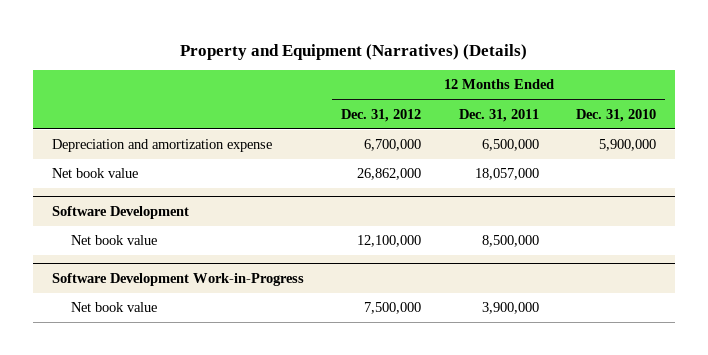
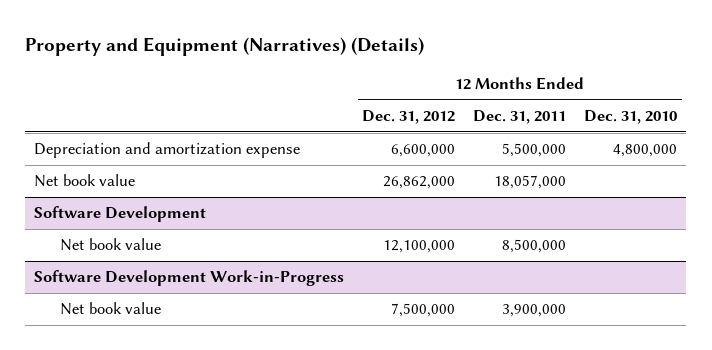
[364,139,422,152] 6,700,000 -> [391,144,456,158] 6,600,000
[481,139,539,152] 6,500,000 -> [502,143,567,158] 5,500,000
[598,139,656,152] 5,900,000 -> [613,144,678,158] 4,800,000

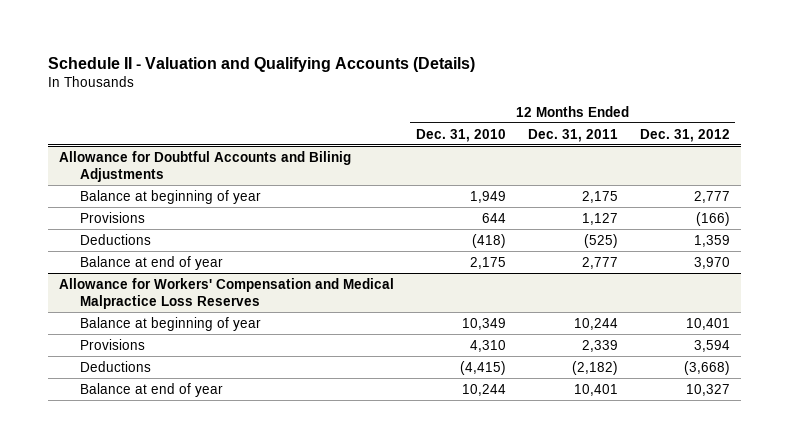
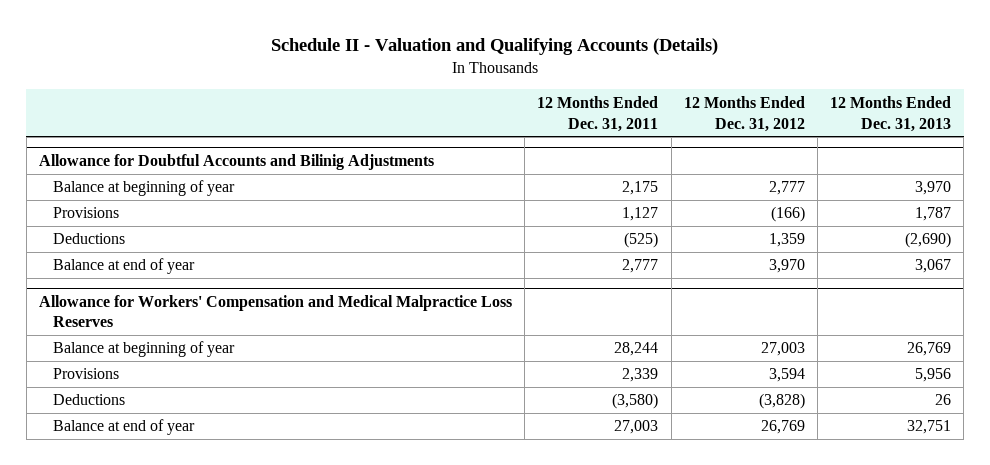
[415,128,506,142] Dec. 31, 2010 -> none
none -> [830,95,952,132] 12 Months Ended Dec. 31, 2013
[573,317,618,330] 10,244 -> [614,342,659,357] 28,244
[685,317,730,330] 10,401 -> [760,342,805,357] 27,003
[571,360,618,375] (2,182) -> [612,393,659,410] (3,580)
[683,360,730,375] (3,668) -> [758,393,805,410] (3,828)
[573,383,618,396] 10,401 -> [614,420,659,435] 27,003
[685,383,730,396] 10,327 -> [760,420,805,435] 26,769

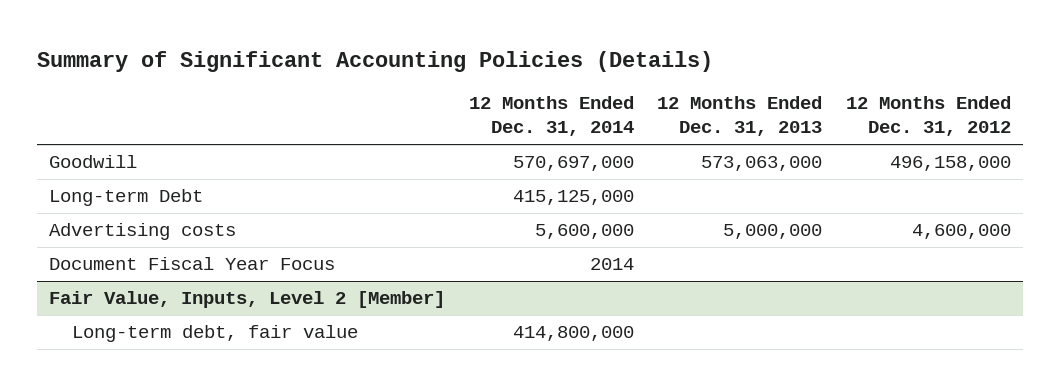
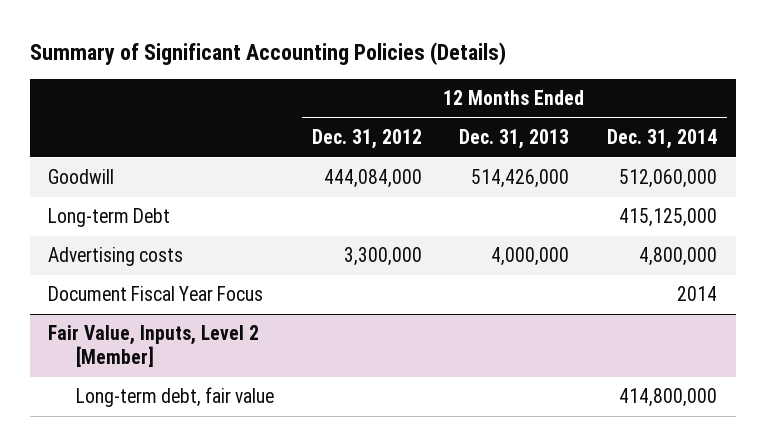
[512,156,634,172] 570,697,000 -> [619,169,718,189] 512,060,000
[701,156,823,172] 573,063,000 -> [471,169,570,189] 514,426,000
[889,156,1011,172] 496,158,000 -> [323,169,422,189] 444,084,000
[534,224,634,240] 5,600,000 -> [639,247,718,267] 4,800,000
[723,224,823,240] 5,000,000 -> [491,247,570,267] 4,000,000
[911,224,1011,240] 4,600,000 -> [343,247,422,267] 3,300,000

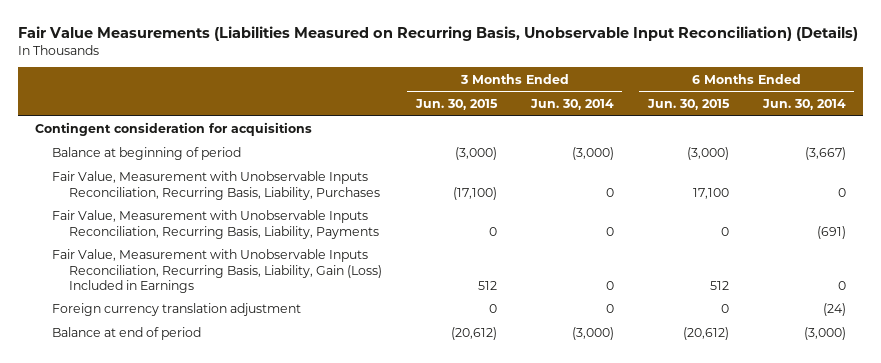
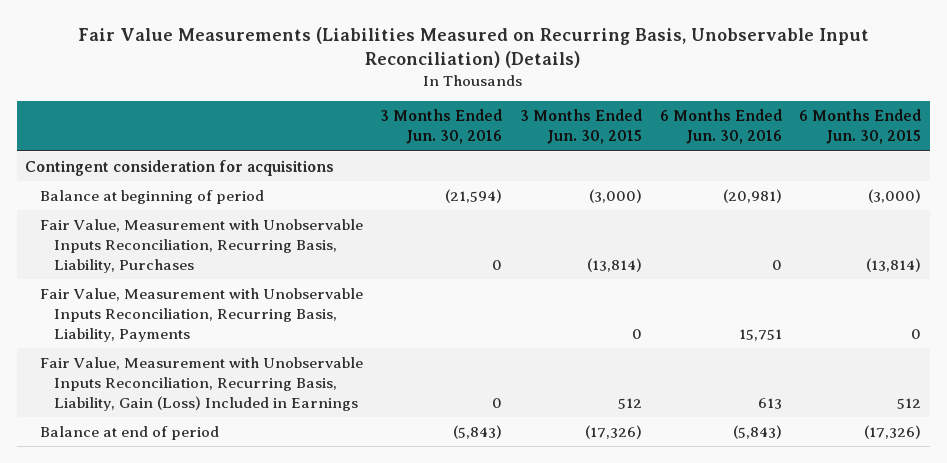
[529,99,614,111] Jun. 30, 2014 -> none
[761,99,846,111] Jun. 30, 2014 -> none
none -> [380,109,503,145] 3 Months Ended Jun. 30, 2016
none -> [659,109,782,145] 6 Months Ended Jun. 30, 2016
[452,186,497,200] (17,100) -> [587,257,643,272] (13,814)
[692,187,729,199] 17,100 -> [866,257,922,272] (13,814)
[51,303,301,317] Foreign currency translation adjustment -> none
[450,327,497,341] (20,612) -> [585,425,643,440] (17,326)
[682,327,729,341] (20,612) -> [864,425,922,440] (17,326)

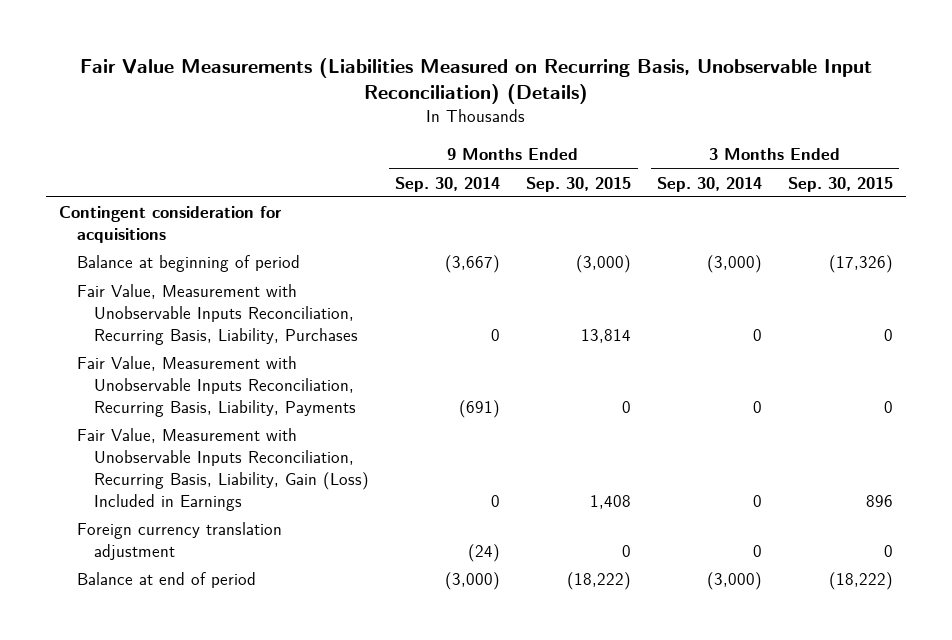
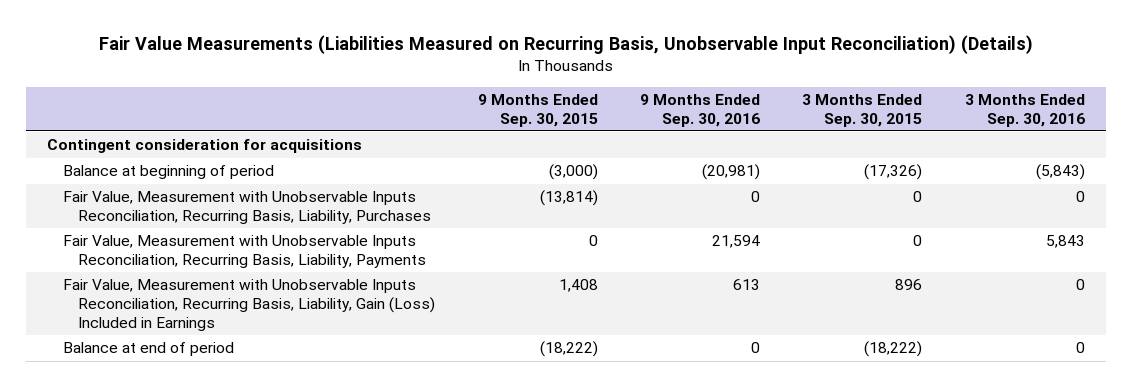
[395,176,501,192] Sep. 30, 2014 -> none
[657,176,763,192] Sep. 30, 2014 -> none
none -> [640,94,761,127] 9 Months Ended Sep. 30, 2016
none -> [964,94,1085,127] 3 Months Ended Sep. 30, 2016
[581,328,632,343] 13,814 -> [539,190,598,207] (13,814)
[76,522,282,561] Foreign currency translation adjustment -> none

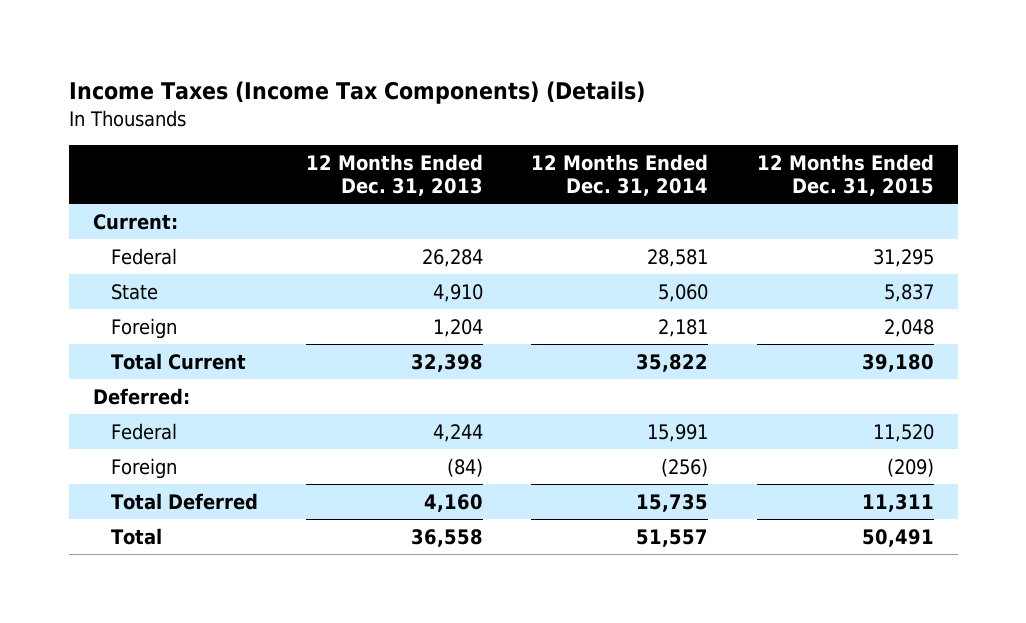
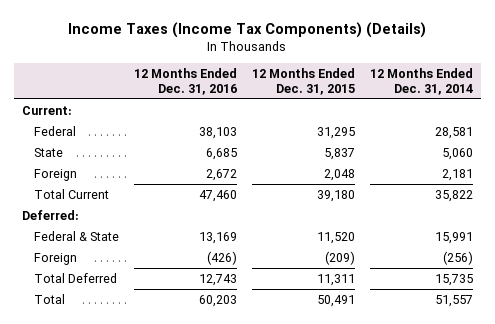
[306,154,484,197] 12 Months Ended Dec. 31, 2013 -> none
none -> [134,68,238,95] 12 Months Ended Dec. 31, 2016
[111,422,178,440] Federal -> [34,230,120,241] Federal & State

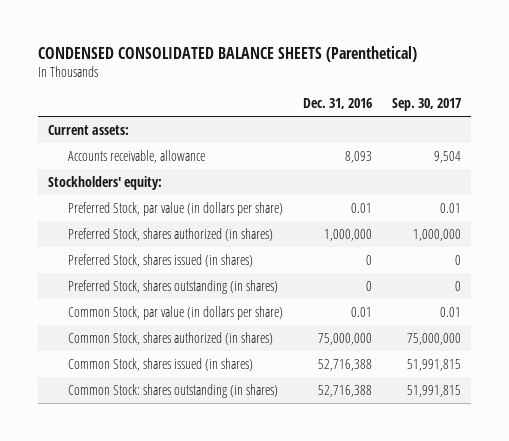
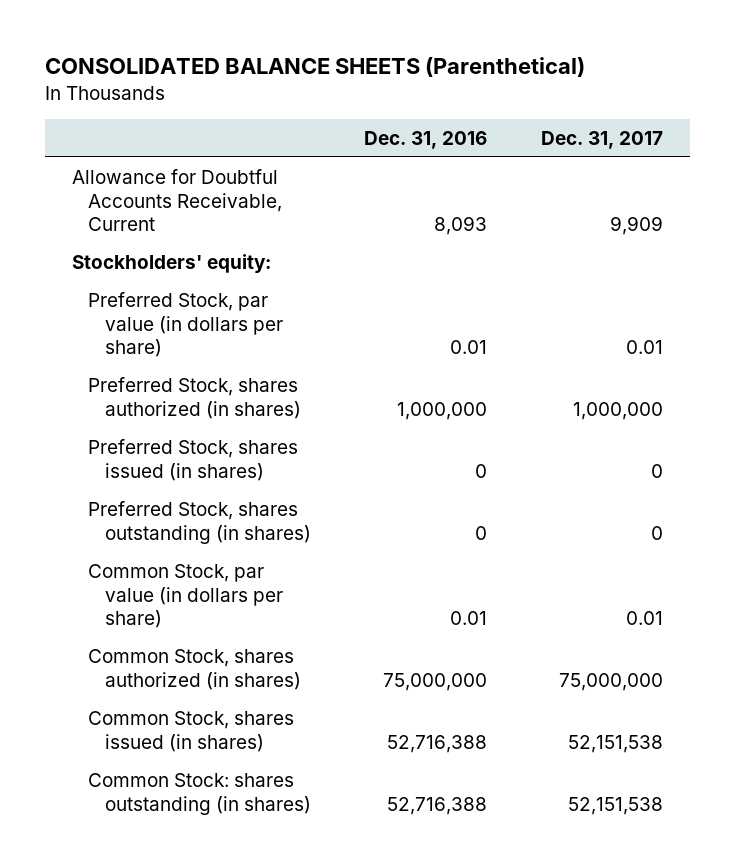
[37,45,417,62] CONDENSED CONSOLIDATED BALANCE SHEETS (Parenthetical) -> [44,57,585,78] CONSOLIDATED BALANCE SHEETS (Parenthetical)
[391,97,461,111] Sep. 30, 2017 -> none
none -> [540,130,663,149] Dec. 31, 2017
[47,124,129,135] Current assets: -> none
[67,149,205,163] Accounts receivable, allowance -> [71,168,283,232] Allowance for Doubtful Accounts Receivable, Current

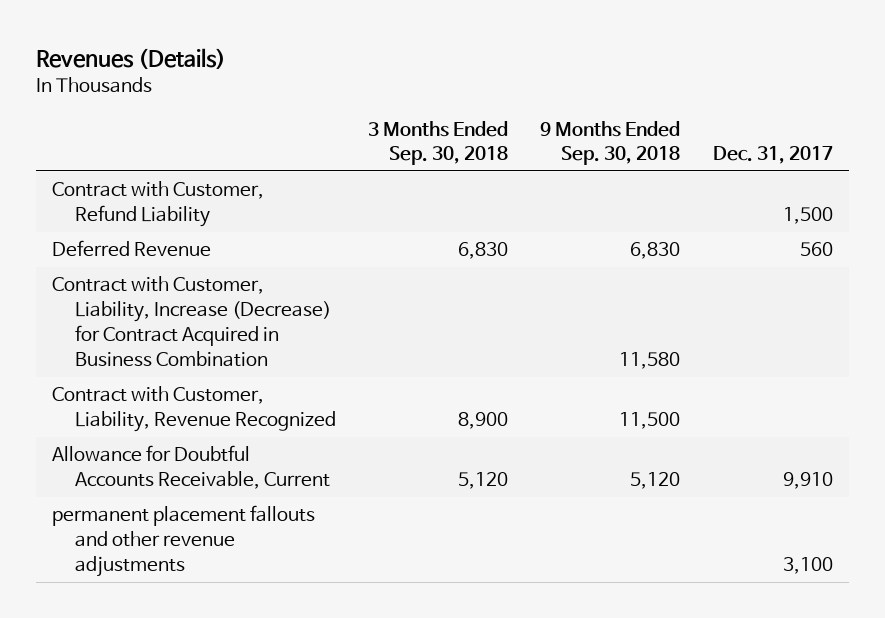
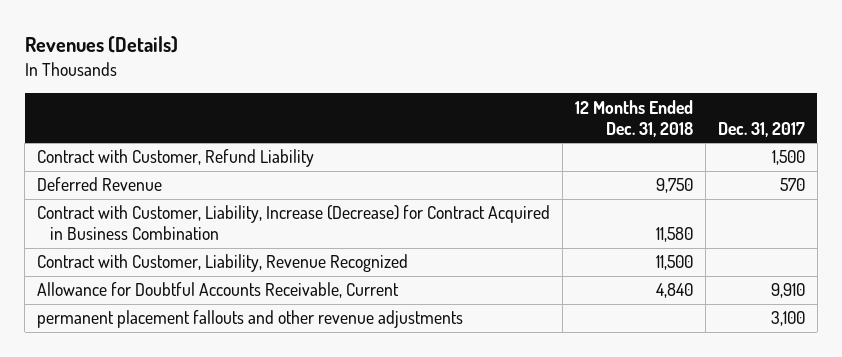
[368,120,509,166] 3 Months Ended Sep. 30, 2018 -> none
[540,120,681,166] 9 Months Ended Sep. 30, 2018 -> none
none -> [575,99,694,137] 12 Months Ended Dec. 31, 2018
[799,242,833,257] 560 -> [779,178,805,192] 570

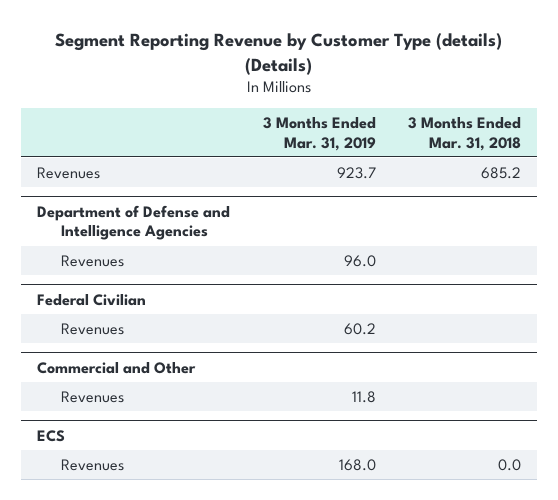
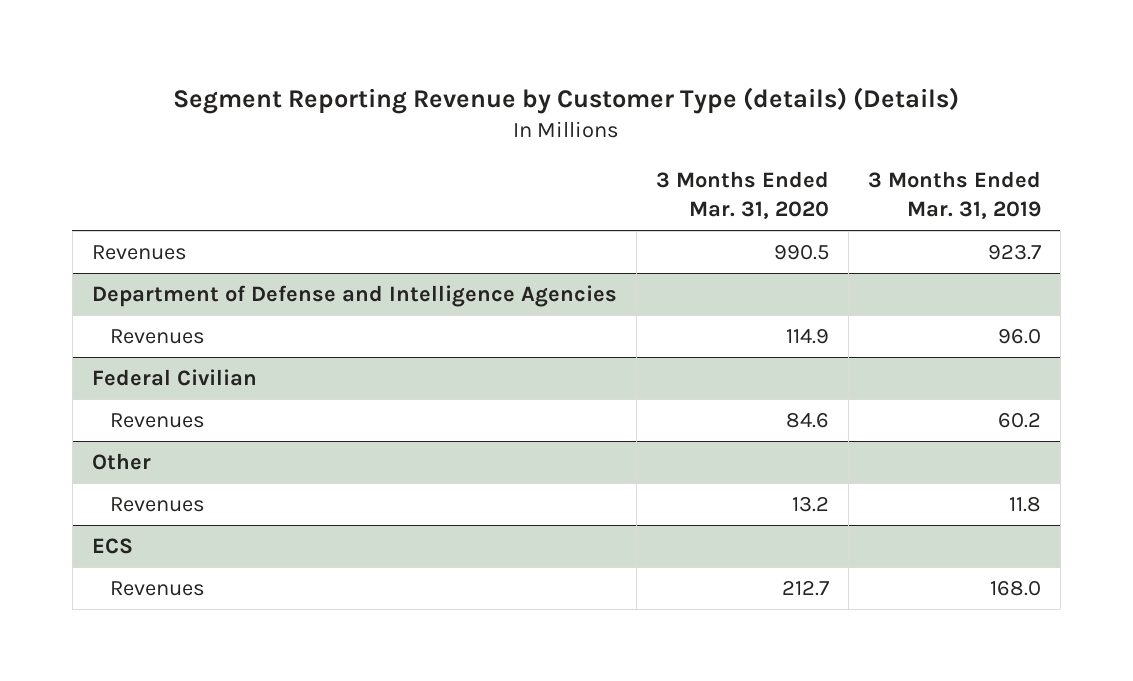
[408,117,522,151] 3 Months Ended Mar. 31, 2018 -> none
none -> [655,171,829,220] 3 Months Ended Mar. 31, 2020
[37,361,197,374] Commercial and Other -> [91,453,151,471] Other

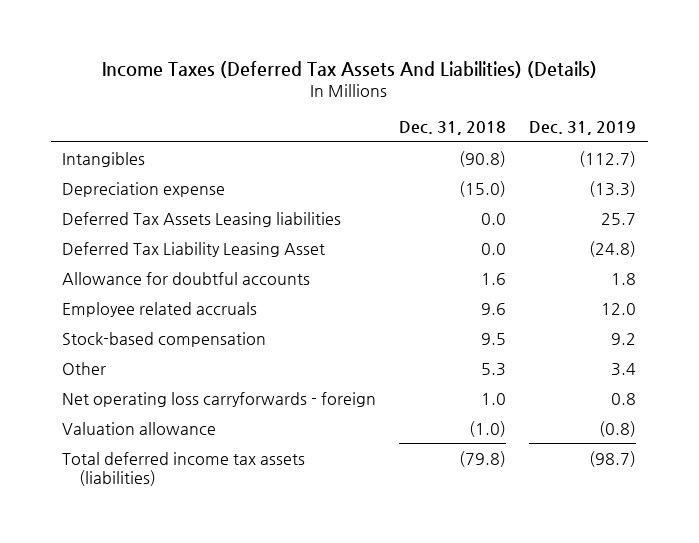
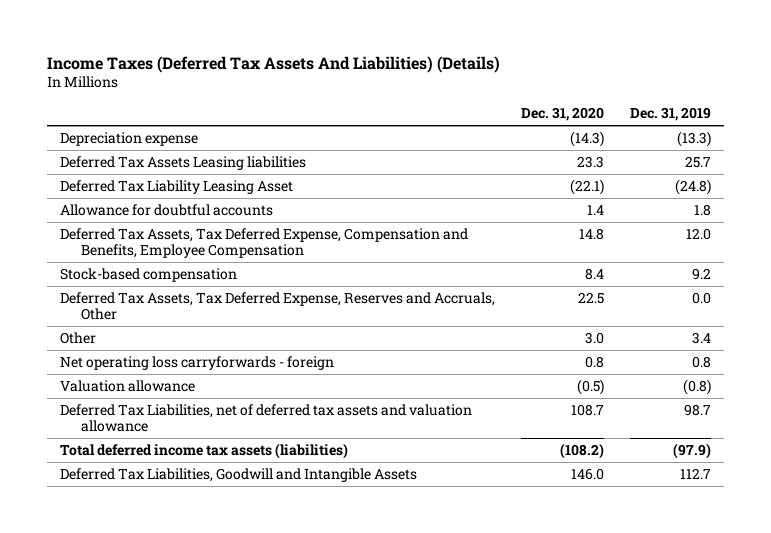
[399,121,507,136] Dec. 31, 2018 -> none
none -> [521,107,605,122] Dec. 31, 2020
[62,151,146,167] Intangibles -> none
[62,301,258,317] Employee related accruals -> none
none -> [60,228,469,259] Deferred Tax Assets, Tax Deferred Expense, Compensation and Benefits, Employee Compensation
none -> [60,292,496,321] Deferred Tax Assets, Tax Deferred Expense, Reserves and Accruals, Other
none -> [60,404,473,433] Deferred Tax Liabilities, net of deferred tax assets and valuation allowance
[589,450,637,467] (98.7) -> [673,443,712,460] (97.9)
none -> [60,468,418,483] Deferred Tax Liabilities, Goodwill and Intangible Assets

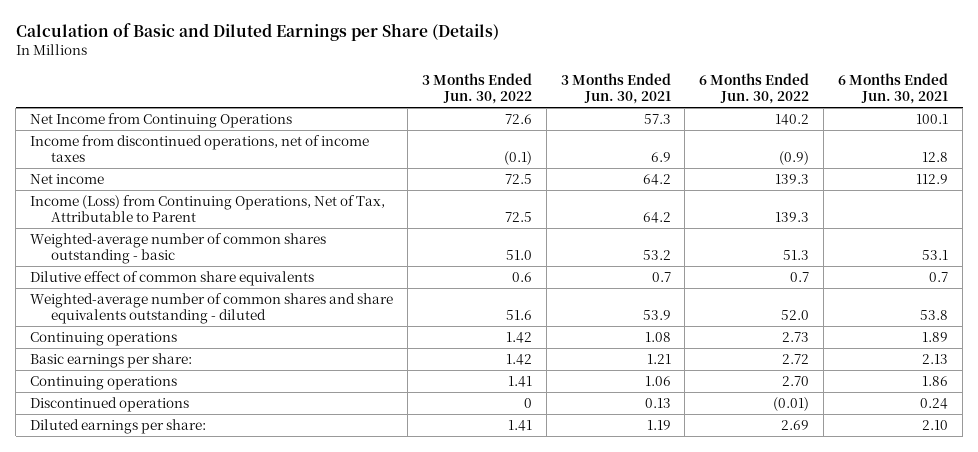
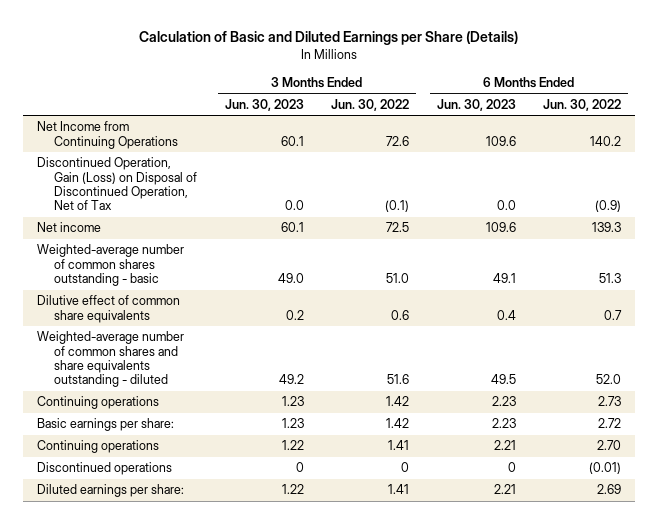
[560,73,671,105] 3 Months Ended Jun. 30, 2021 -> none
[838,73,949,105] 6 Months Ended Jun. 30, 2021 -> none
none -> [224,98,304,111] Jun. 30, 2023
none -> [436,98,516,111] Jun. 30, 2023
[29,135,369,163] Income from discontinued operations, net of income taxes -> none
none -> [37,157,198,211] Discontinued Operation, Gain (Loss) on Disposal of Discontinued Operation, Net of Tax
[29,195,385,223] Income (Loss) from Continuing Operations, Net of Tax, Attributable to Parent -> none

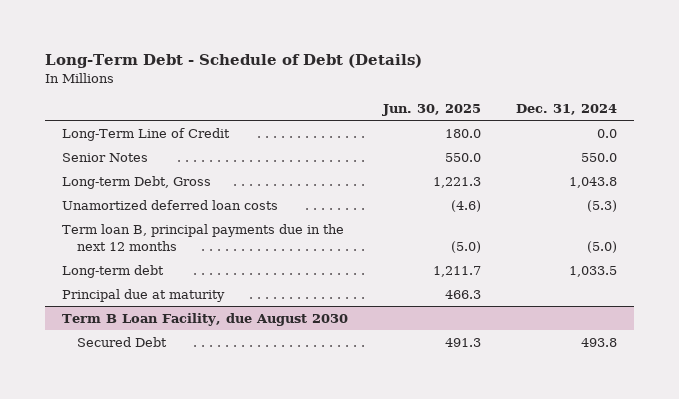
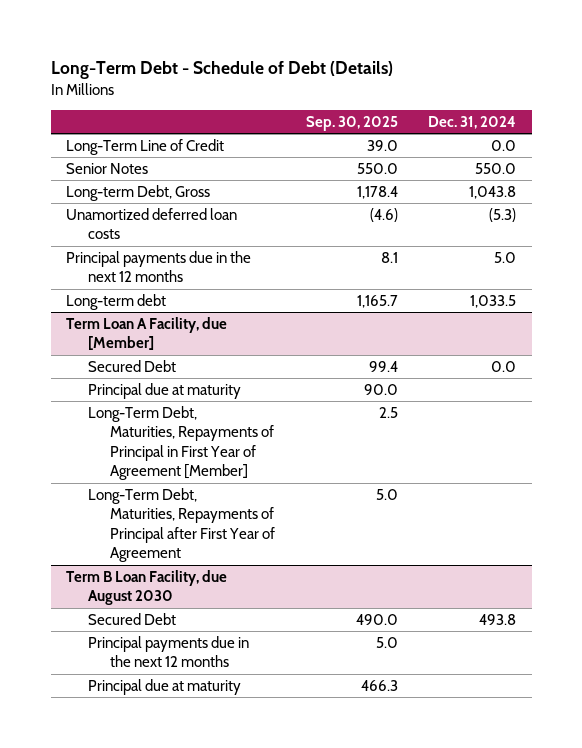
[381,103,481,116] Jun. 30, 2025 -> none
none -> [305,116,398,132] Sep. 30, 2025
[62,224,345,251] Term loan B, principal payments due in the next 12 months -> [66,250,252,283] Principal payments due in the next 12 months
[586,240,617,253] (5.0) -> [494,251,517,263] 5.0
none -> [66,316,228,351] Term Loan A Facility, due [Member]
none -> [88,359,177,372] Secured Debt
none -> [88,405,275,481] Long-Term Debt, Maturities, Repayments of Principal in First Year of Agreement [Member]
none -> [88,487,276,563] Long-Term Debt, Maturities, Repayments of Principal after First Year of Agreement
none -> [88,635,250,668] Principal payments due in the next 12 months
none -> [88,678,242,695] Principal due at maturity

